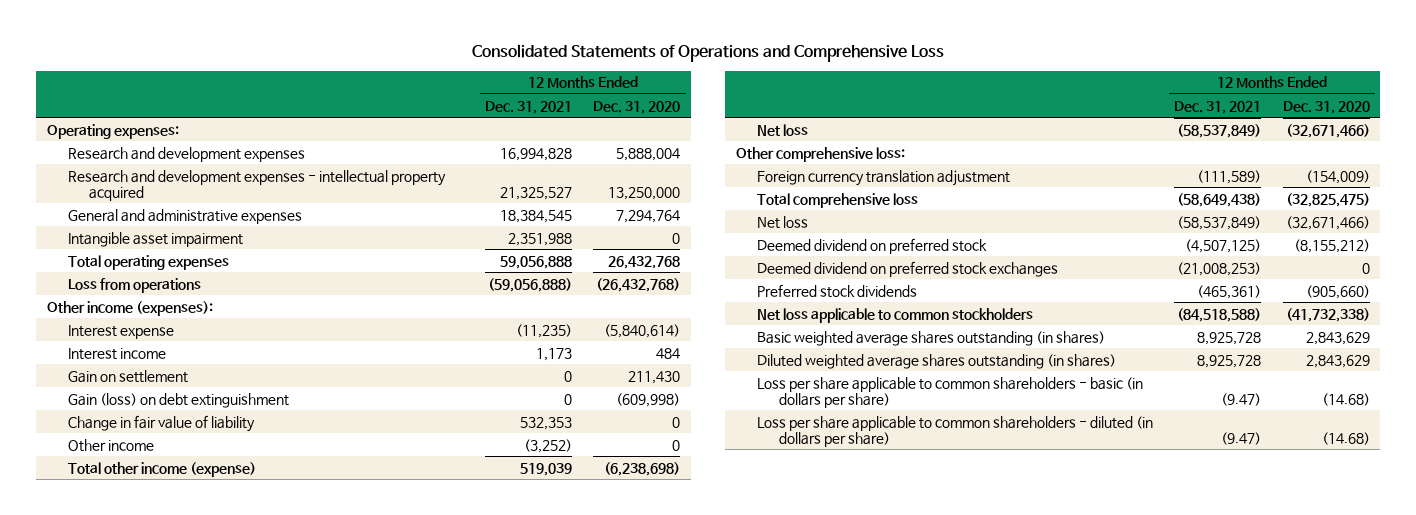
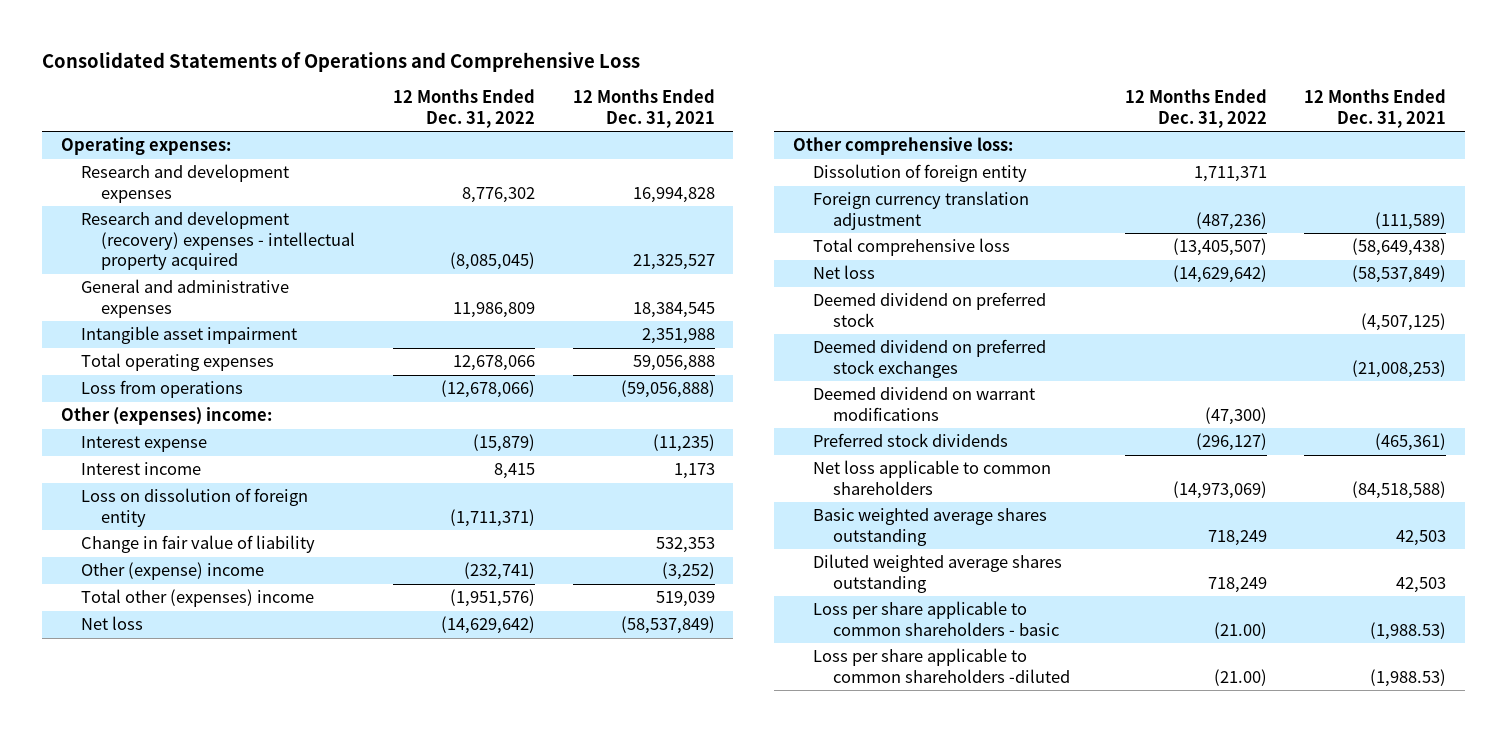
[593,100,681,114] Dec. 31, 2020 -> none
none -> [392,89,535,128] 12 Months Ended Dec. 31, 2022
[67,169,446,201] Research and development expenses - intellectual property acquired -> [81,211,356,271] Research and development (recovery) expenses - intellectual property acquired
[46,300,213,316] Other income (expenses): -> [61,407,273,426] Other (expenses) income:
[67,369,188,383] Gain on settlement -> none
[67,392,289,408] Gain (loss) on debt extinguishment -> none
none -> [81,488,309,527] Loss on dissolution of foreign entity
[67,438,154,452] Other income -> [81,562,265,581] Other (expense) income
[67,461,256,477] Total other income (expense) -> [81,589,315,608] Total other (expenses) income
none -> [812,164,1027,183] Dissolution of foreign entity
none -> [812,387,1035,421] Deemed dividend on warrant modifications
[757,307,1034,323] Net loss applicable to common stockholders -> [812,460,1051,495] Net loss applicable to common shareholders
[757,330,1106,346] Basic weighted average shares outstanding (in shares) -> [812,508,1047,546] Basic weighted average shares outstanding
[1197,331,1262,345] 8,925,728 -> [1396,529,1447,546] 42,503
[757,353,1117,369] Diluted weighted average shares outstanding (in shares) -> [812,554,1062,593] Diluted weighted average shares outstanding
[1197,354,1262,368] 8,925,728 -> [1396,576,1447,593] 42,503
[757,376,1144,408] Loss per share applicable to common shareholders - basic (in dollars per share) -> [812,601,1060,636] Loss per share applicable to common shareholders - basic
[1221,392,1262,406] (9.47) -> [1370,621,1447,640] (1,988.53)
[757,415,1154,447] Loss per share applicable to common shareholders - diluted (in dollars per share) -> [812,648,1071,683] Loss per share applicable to common shareholders -diluted
[1221,431,1262,445] (9.47) -> [1370,668,1447,687] (1,988.53)

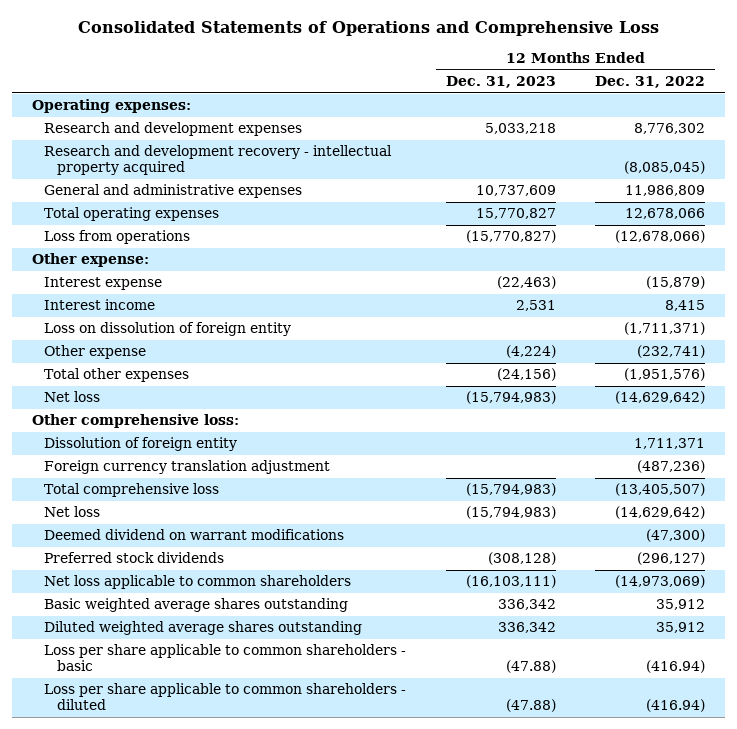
[572,89,715,128] 12 Months Ended Dec. 31, 2021 -> none
none -> [445,76,556,89] Dec. 31, 2023
[81,211,356,271] Research and development (recovery) expenses - intellectual property acquired -> [44,145,393,176] Research and development recovery - intellectual property acquired
[81,326,298,345] Intangible asset impairment -> none
[61,407,273,426] Other (expenses) income: -> [32,253,150,268] Other expense:
[81,535,316,554] Change in fair value of liability -> none
[81,562,265,581] Other (expense) income -> [44,345,147,360] Other expense
[81,589,315,608] Total other (expenses) income -> [44,368,190,383] Total other expenses
[812,292,1046,327] Deemed dividend on preferred stock -> none
[812,339,1046,378] Deemed dividend on preferred stock exchanges -> none
[1207,529,1267,546] 718,249 -> [656,599,706,611] 35,912
[1207,576,1267,593] 718,249 -> [656,622,706,634] 35,912
[1213,621,1267,639] (21.00) -> [646,660,706,674] (416.94)
[812,648,1071,683] Loss per share applicable to common shareholders -diluted -> [44,683,407,711] Loss per share applicable to common shareholders - diluted
[1213,668,1267,686] (21.00) -> [646,699,706,713] (416.94)

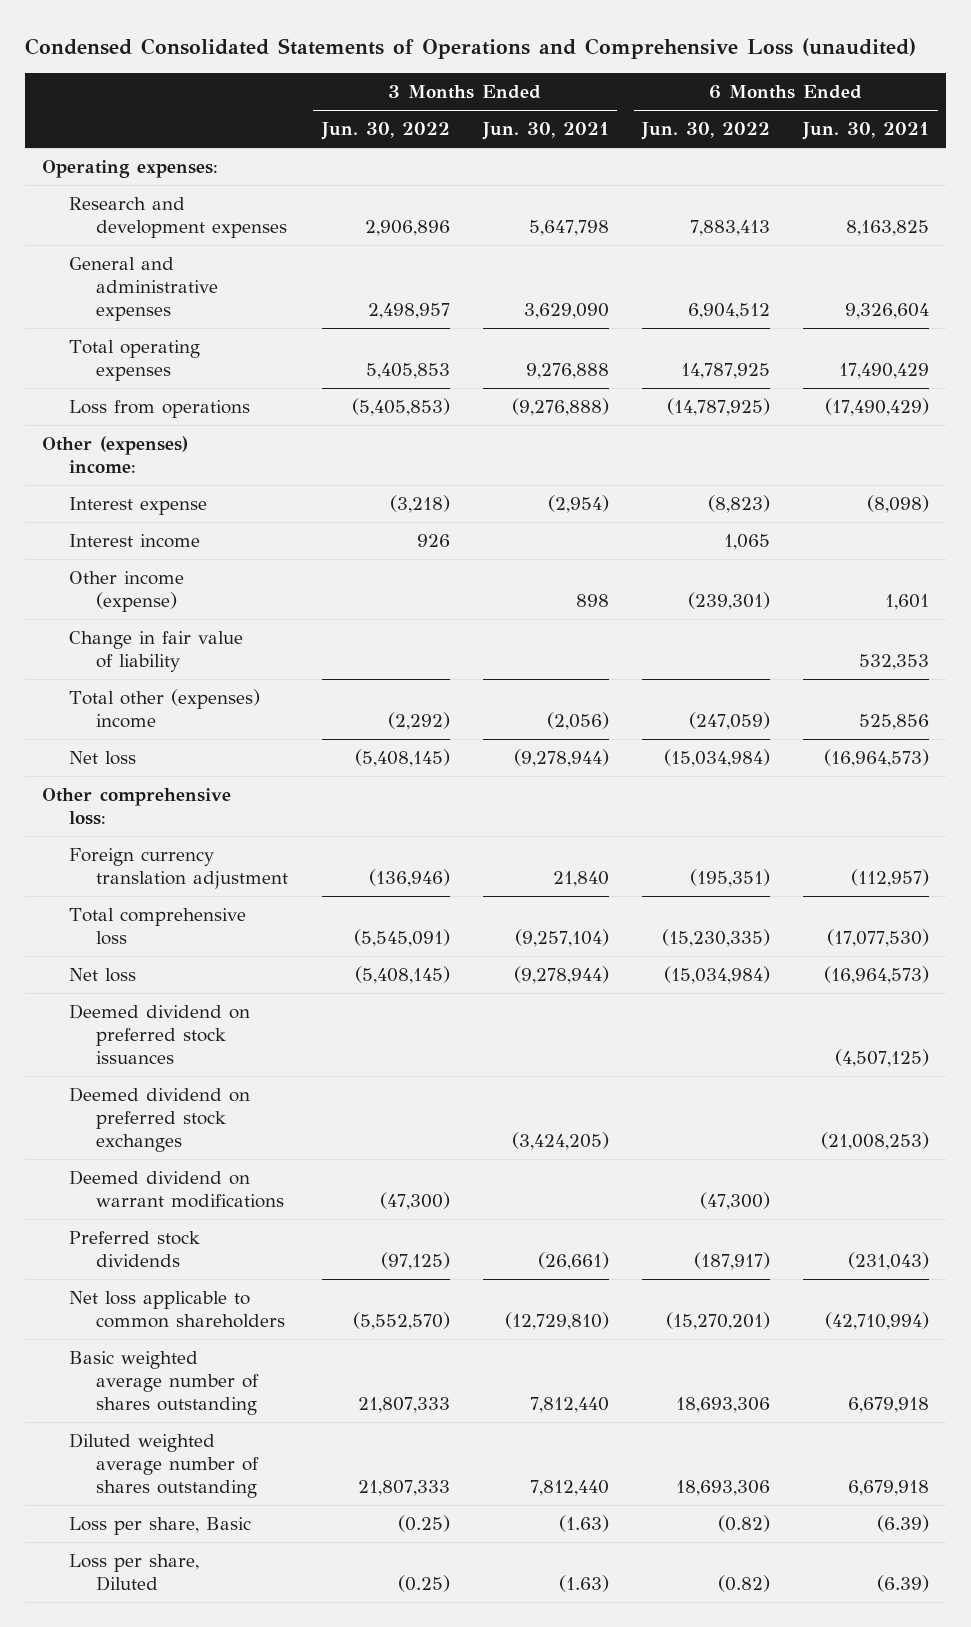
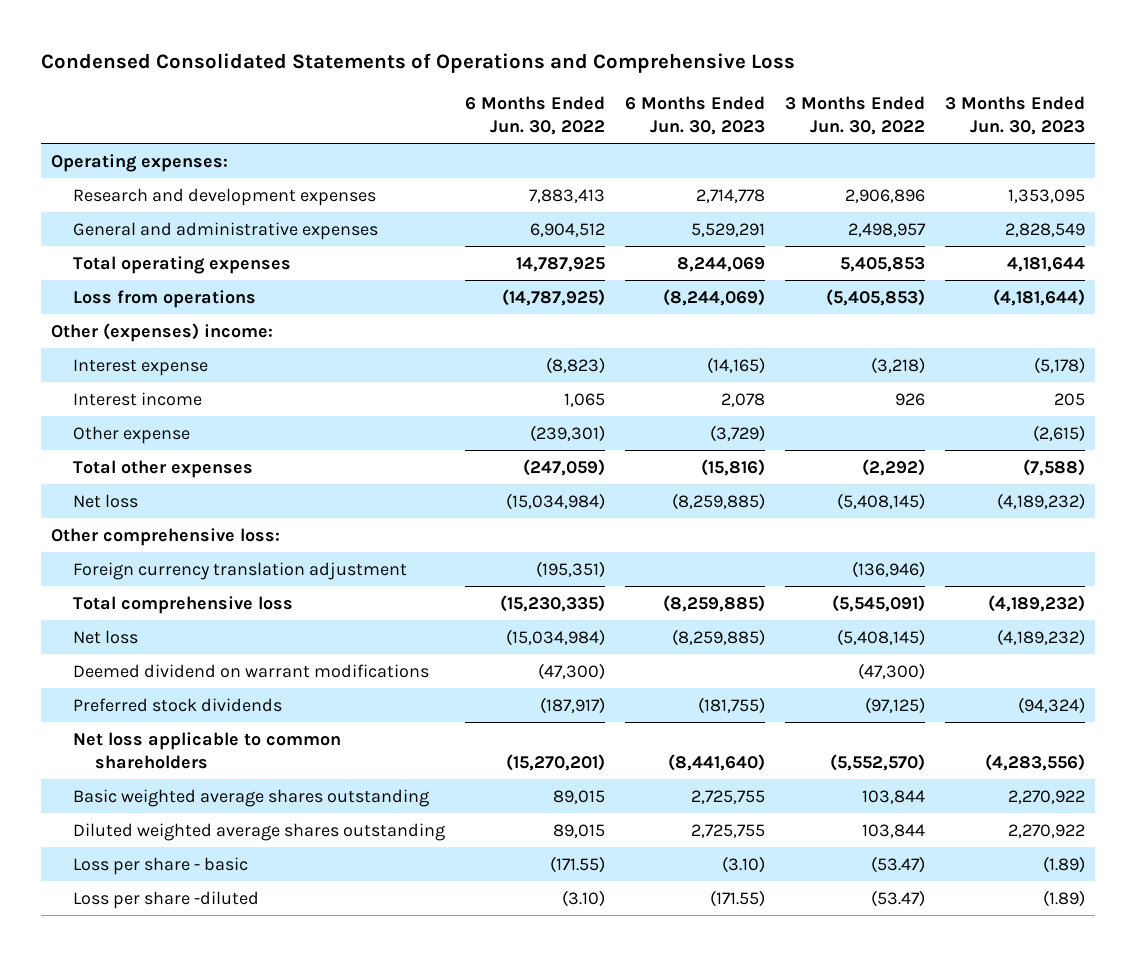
[25,38,917,60] Condensed Consolidated Statements of Operations and Comprehensive Loss (unaudited) -> [40,53,795,74] Condensed Consolidated Statements of Operations and Comprehensive Loss
[481,122,609,141] Jun. 30, 2021 -> none
[802,122,930,141] Jun. 30, 2021 -> none
none -> [624,95,765,135] 6 Months Ended Jun. 30, 2023
none -> [944,95,1085,135] 3 Months Ended Jun. 30, 2023
[69,631,244,673] Change in fair value of liability -> none
[69,571,185,613] Other income (expense) -> [73,425,191,444] Other expense
[69,689,261,729] Total other (expenses) income -> [73,459,254,478] Total other expenses
[69,1004,251,1065] Deemed dividend on preferred stock issuances -> none
[69,1087,251,1153] Deemed dividend on preferred stock exchanges -> none
[69,1351,260,1416] Basic weighted average number of shares outstanding -> [73,788,430,807] Basic weighted average shares outstanding
[357,1397,450,1414] 21,807,333 -> [861,789,925,804] 103,844
[676,1397,771,1414] 18,693,306 -> [553,789,606,804] 89,015
[69,1433,260,1499] Diluted weighted average number of shares outstanding -> [73,822,446,841] Diluted weighted average shares outstanding
[357,1480,450,1497] 21,807,333 -> [861,823,925,838] 103,844
[676,1480,771,1497] 18,693,306 -> [553,823,606,838] 89,015
[69,1517,252,1536] Loss per share, Basic -> [73,856,249,875] Loss per share - basic
[397,1515,450,1533] (0.25) -> [870,855,925,873] (53.47)
[718,1515,771,1533] (0.82) -> [550,855,606,873] (171.55)
[69,1554,200,1592] Loss per share, Diluted -> [73,890,260,909] Loss per share -diluted
[397,1575,450,1593] (0.25) -> [870,889,925,907] (53.47)
[718,1575,771,1593] (0.82) -> [562,889,606,907] (3.10)

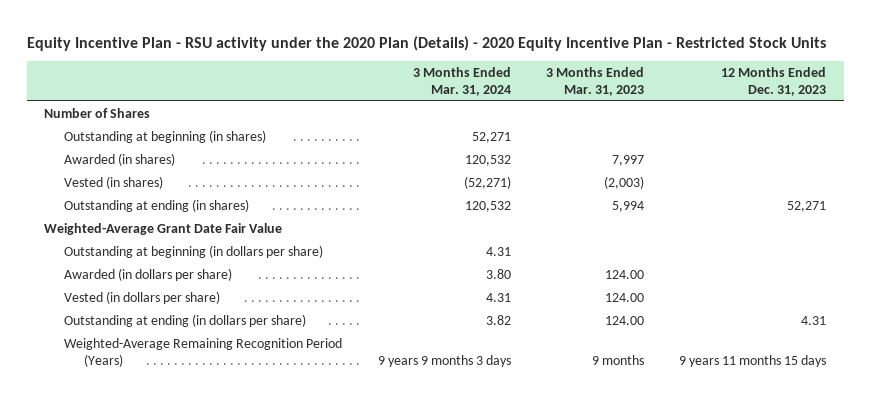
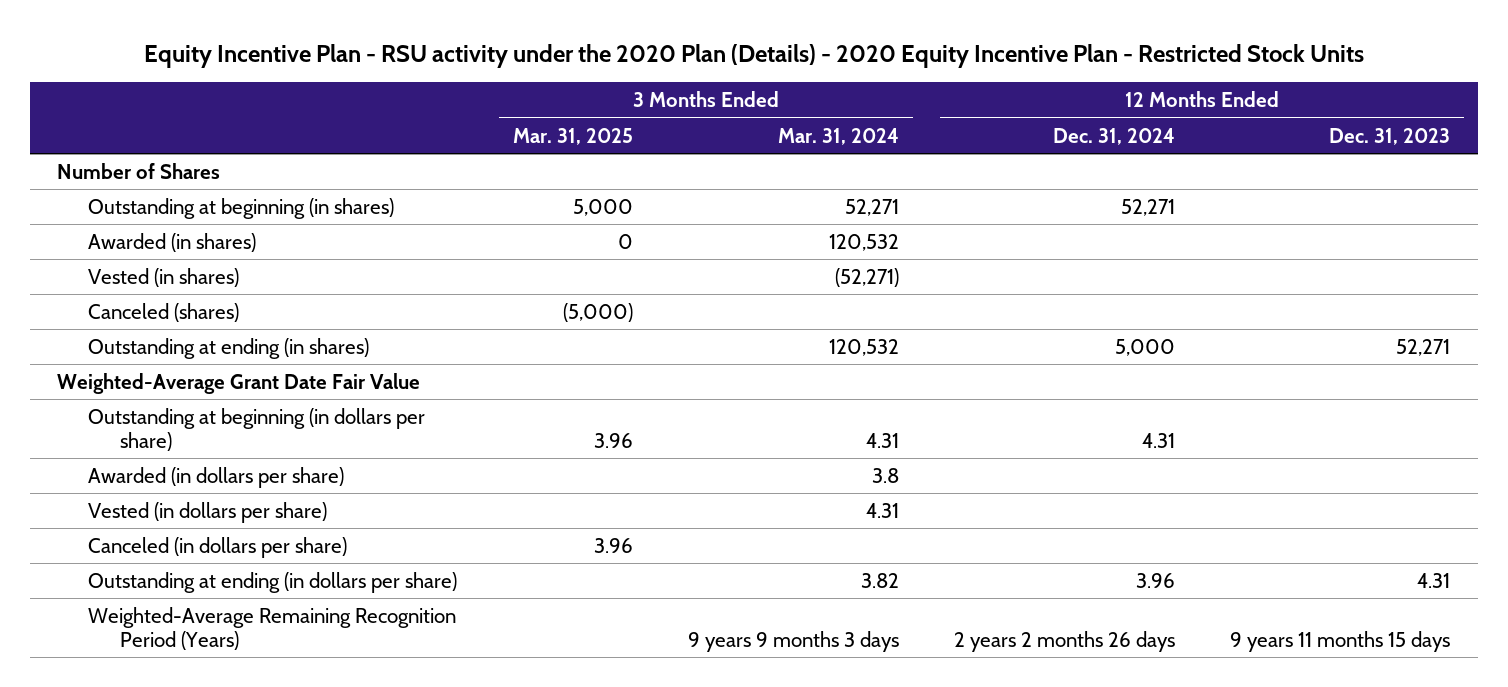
[545,67,644,96] 3 Months Ended Mar. 31, 2023 -> none
none -> [512,127,633,145] Mar. 31, 2025
none -> [1053,127,1176,145] Dec. 31, 2024
none -> [88,302,240,322] Canceled (shares)
[485,269,511,280] 3.80 -> [871,467,899,483] 3.8
none -> [88,536,348,558] Canceled (in dollars per share)

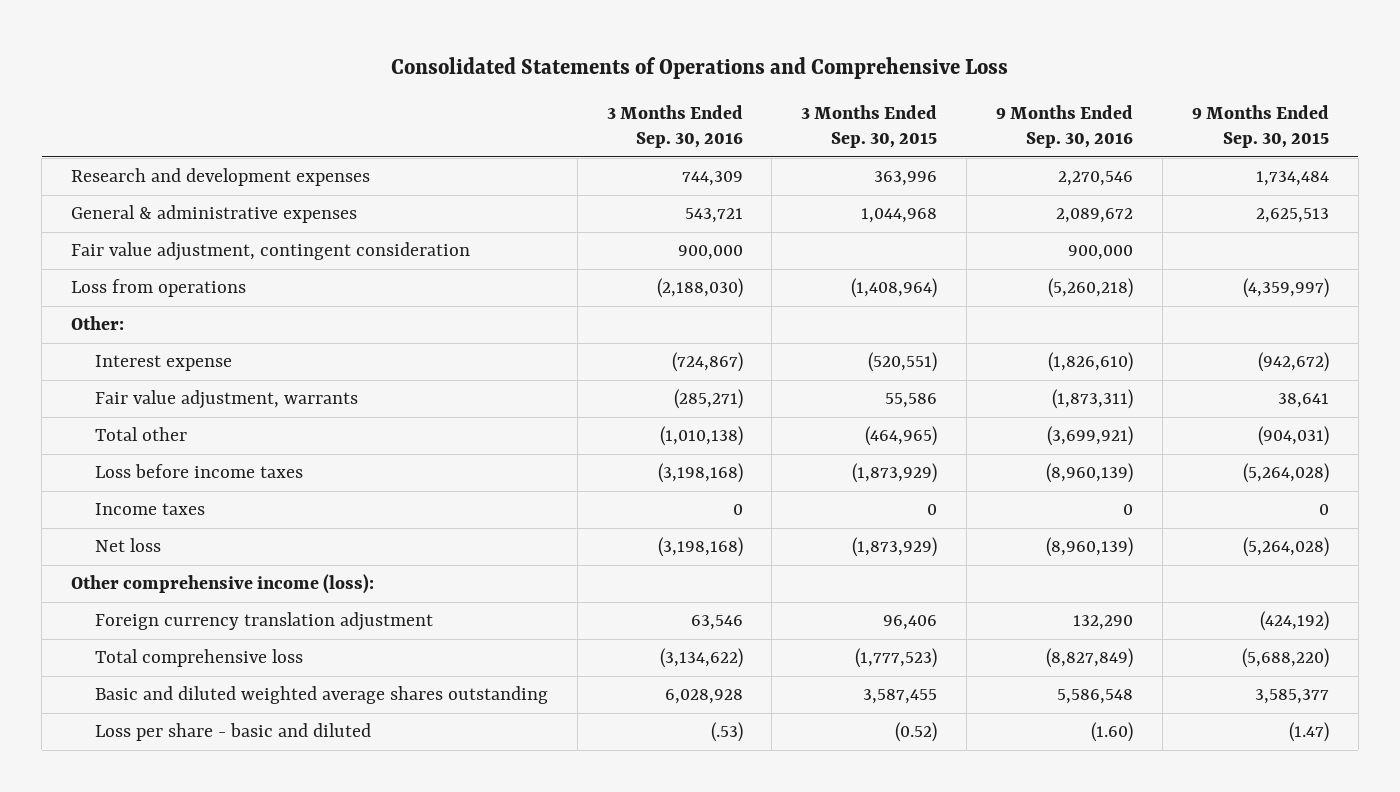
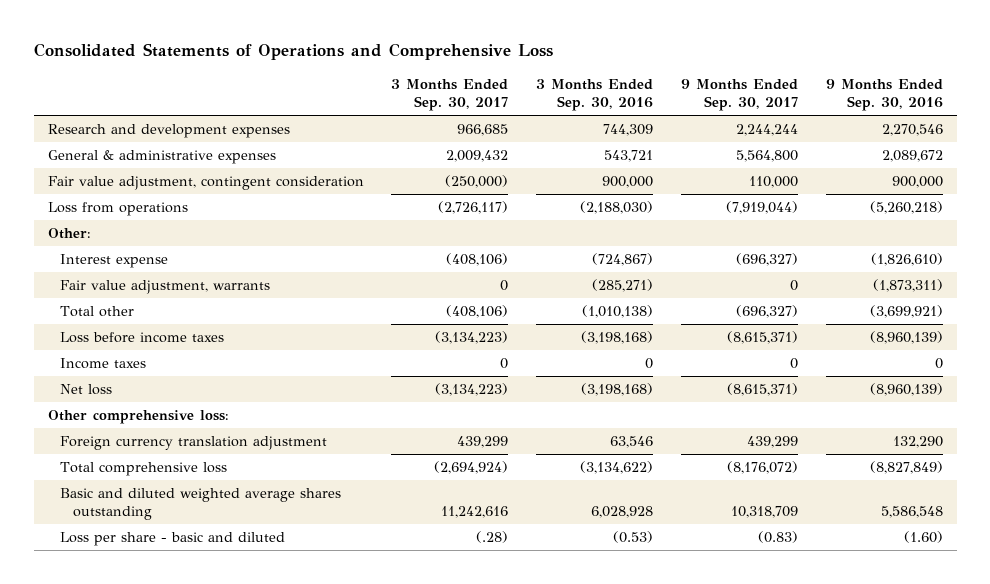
[801,104,938,149] 3 Months Ended Sep. 30, 2015 -> none
[1191,104,1329,149] 9 Months Ended Sep. 30, 2015 -> none
none -> [391,79,509,112] 3 Months Ended Sep. 30, 2017
none -> [681,79,799,112] 9 Months Ended Sep. 30, 2017
[71,574,375,595] Other comprehensive income (loss): -> [47,410,229,425] Other comprehensive loss:
[710,722,743,743] (.53) -> [613,531,654,544] (0.53)

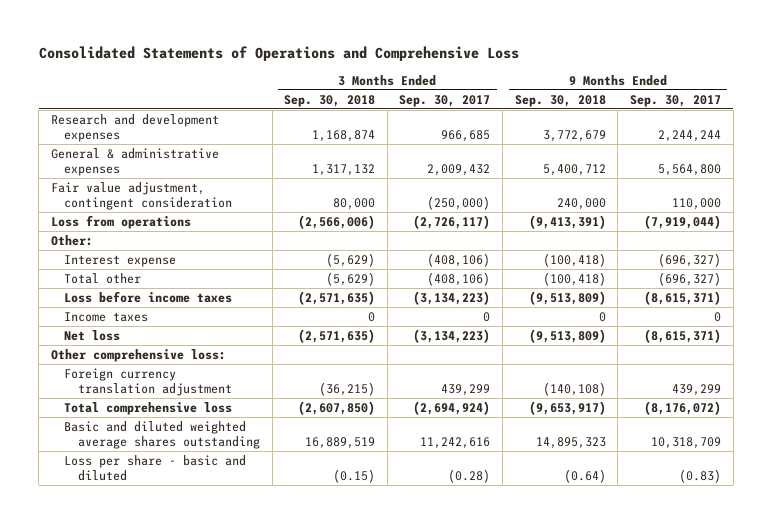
[536,79,654,112] 3 Months Ended Sep. 30, 2016 -> none
[825,79,943,112] 9 Months Ended Sep. 30, 2016 -> none
none -> [284,94,376,107] Sep. 30, 2018
none -> [514,94,606,107] Sep. 30, 2018
[60,280,271,295] Fair value adjustment, warrants -> none
[476,531,509,544] (.28) -> [448,469,491,484] (0.28)

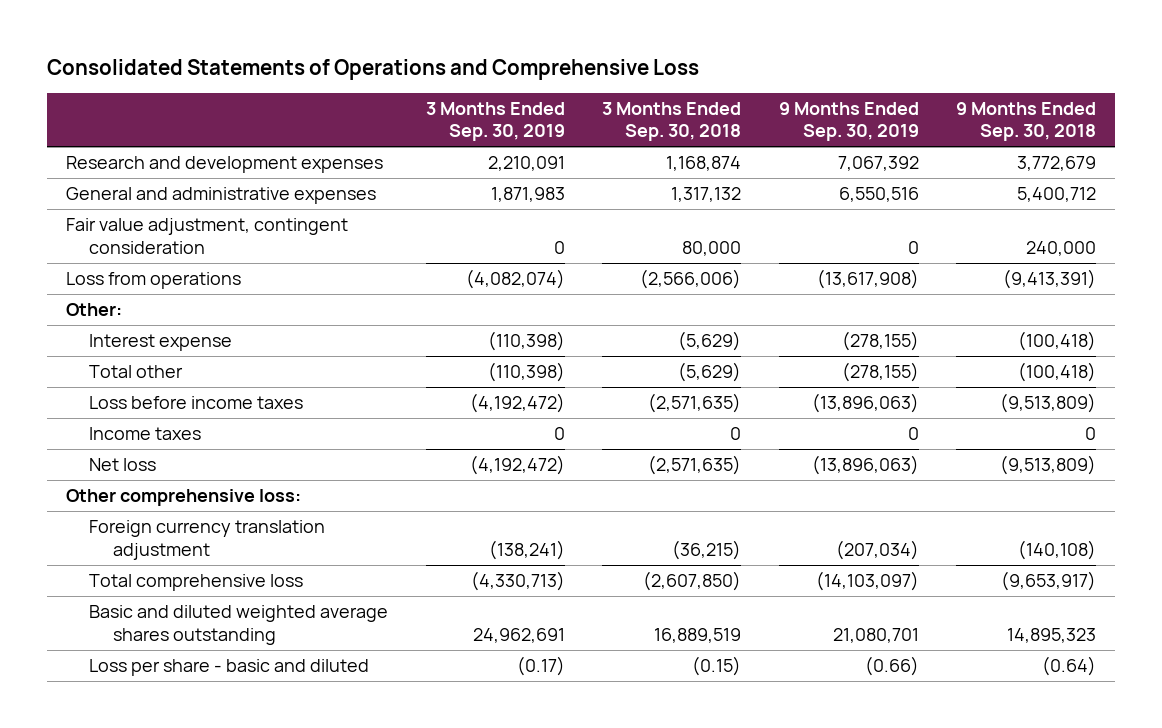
[399,94,491,107] Sep. 30, 2017 -> none
[629,94,721,107] Sep. 30, 2017 -> none
none -> [425,101,565,142] 3 Months Ended Sep. 30, 2019
none -> [778,101,919,142] 9 Months Ended Sep. 30, 2019
[50,147,219,177] General & administrative expenses -> [65,186,376,204] General and administrative expenses

